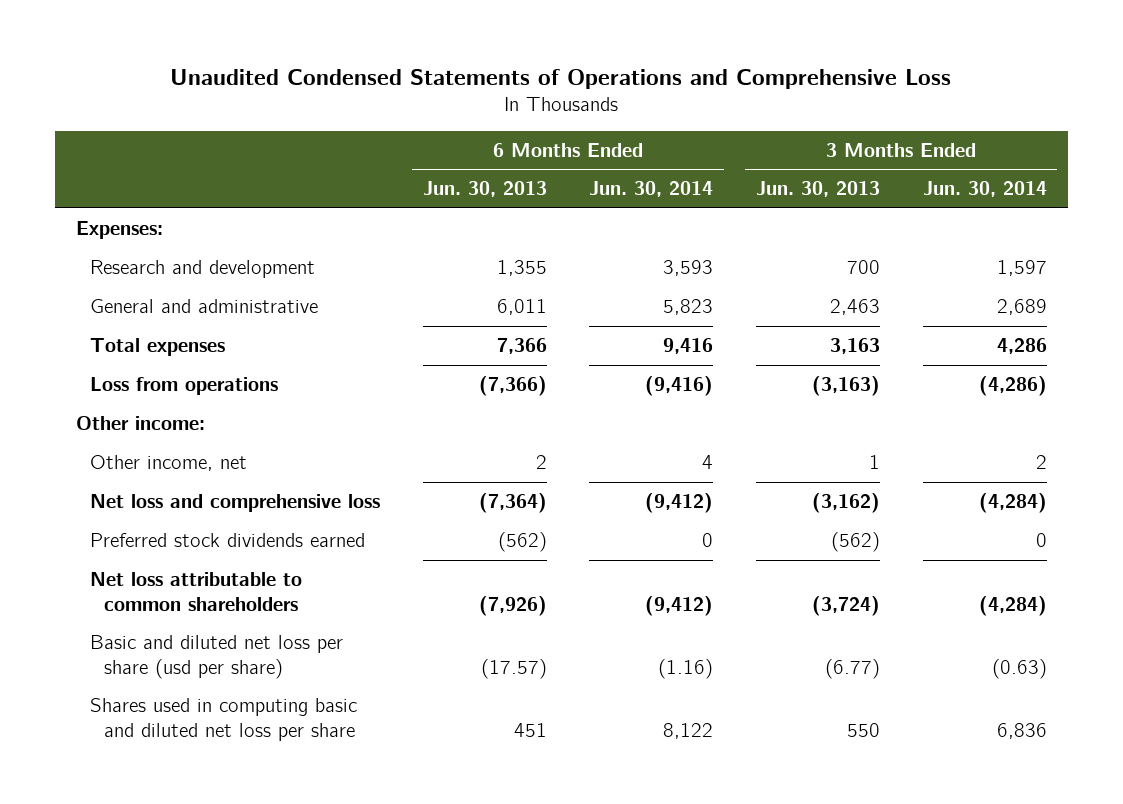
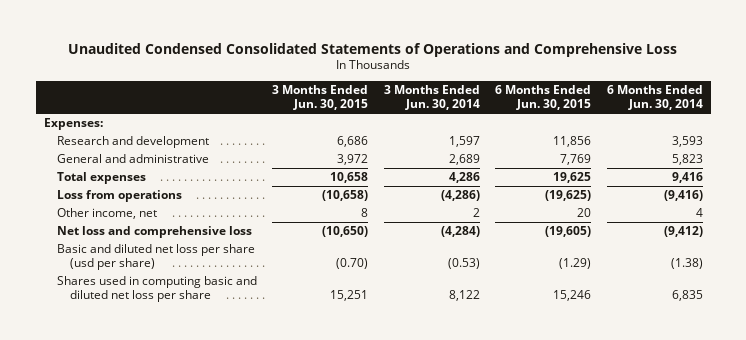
[170,69,952,90] Unaudited Condensed Statements of Operations and Comprehensive Loss -> [68,42,678,57] Unaudited Condensed Consolidated Statements of Operations and Comprehensive Loss
[422,181,547,198] Jun. 30, 2013 -> none
[756,181,881,198] Jun. 30, 2013 -> none
none -> [272,85,369,111] 3 Months Ended Jun. 30, 2015
none -> [495,85,592,111] 6 Months Ended Jun. 30, 2015
[76,415,206,430] Other income: -> none
[90,532,366,547] Preferred stock dividends earned -> none
[90,571,303,611] Net loss attributable to common shareholders -> none
[658,658,714,679] (1.16) -> [670,257,703,269] (1.38)
[991,658,1047,679] (0.63) -> [447,257,480,269] (0.53)
[663,722,714,739] 8,122 -> [671,289,703,301] 6,835
[996,722,1047,739] 6,836 -> [448,289,480,301] 8,122

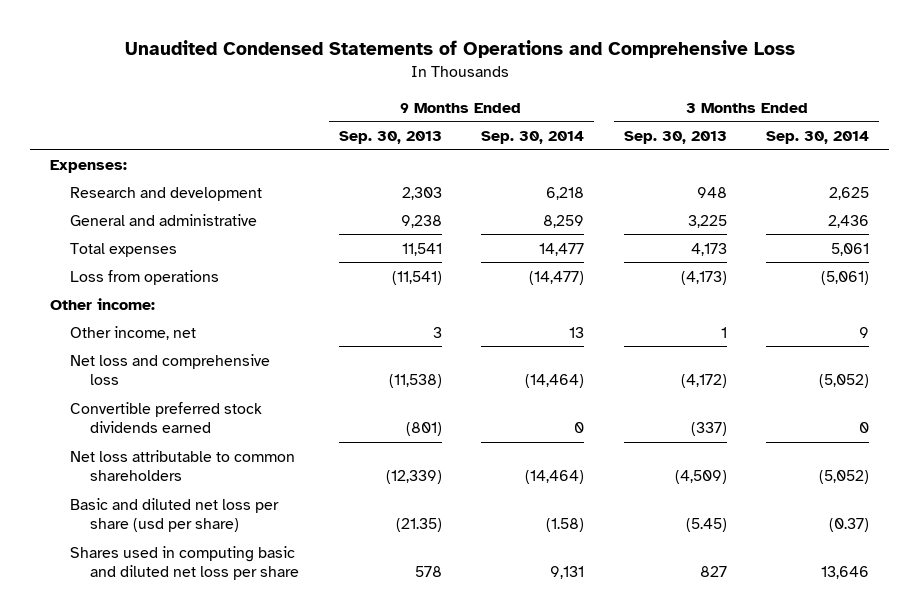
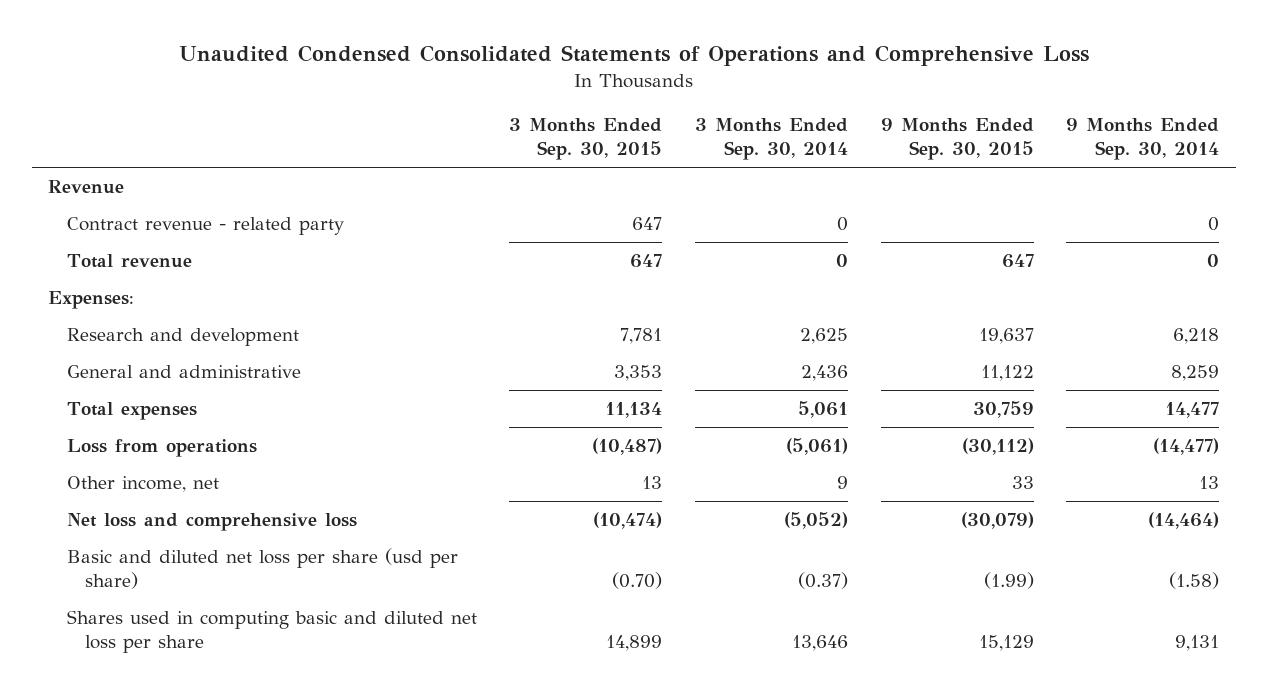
[124,39,795,58] Unaudited Condensed Statements of Operations and Comprehensive Loss -> [178,45,1089,67] Unaudited Condensed Consolidated Statements of Operations and Comprehensive Loss
[338,130,442,144] Sep. 30, 2013 -> none
[623,130,727,144] Sep. 30, 2013 -> none
none -> [509,118,663,161] 3 Months Ended Sep. 30, 2015
none -> [880,118,1034,161] 9 Months Ended Sep. 30, 2015
none -> [48,180,125,195] Revenue
none -> [66,217,344,236] Contract revenue - related party
none -> [66,254,192,269] Total revenue
[49,297,155,310] Other income: -> none
[69,401,262,434] Convertible preferred stock dividends earned -> none
[69,449,295,482] Net loss attributable to common shareholders -> none

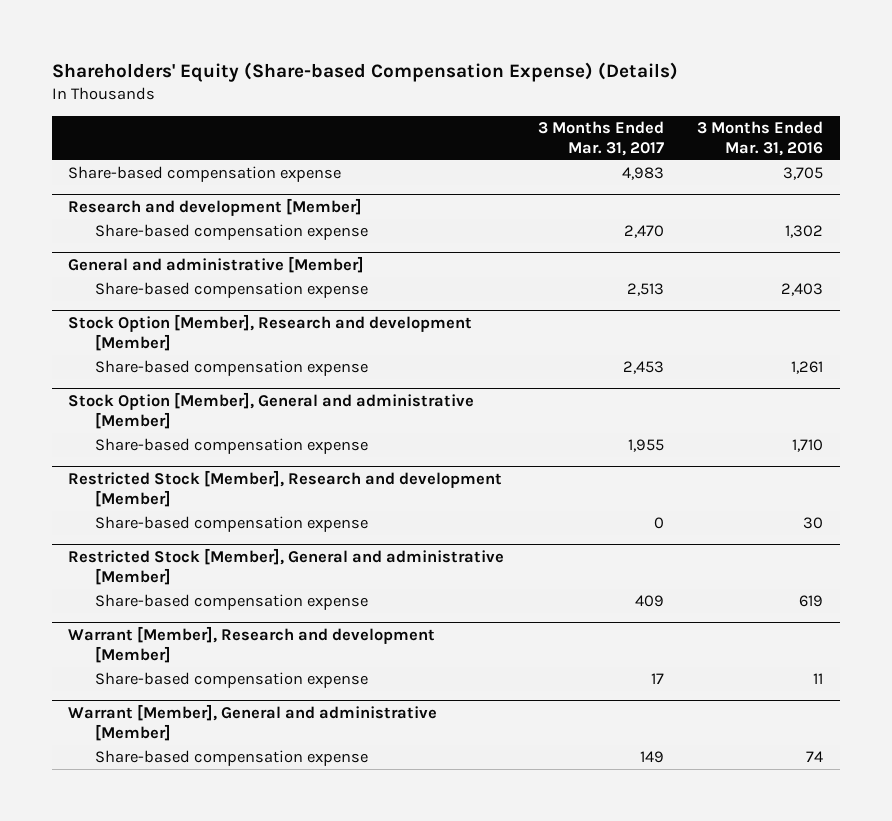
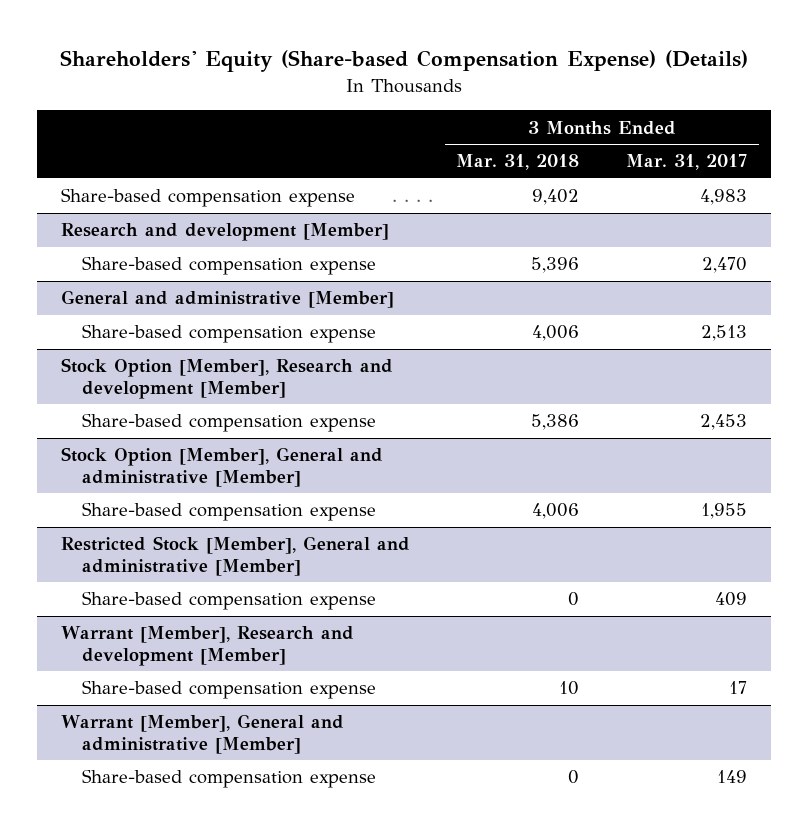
[697,120,824,156] 3 Months Ended Mar. 31, 2016 -> none
none -> [456,154,580,171] Mar. 31, 2018
[68,470,503,507] Restricted Stock [Member], Research and development [Member] -> none
[94,516,368,533] Share-based compensation expense -> none

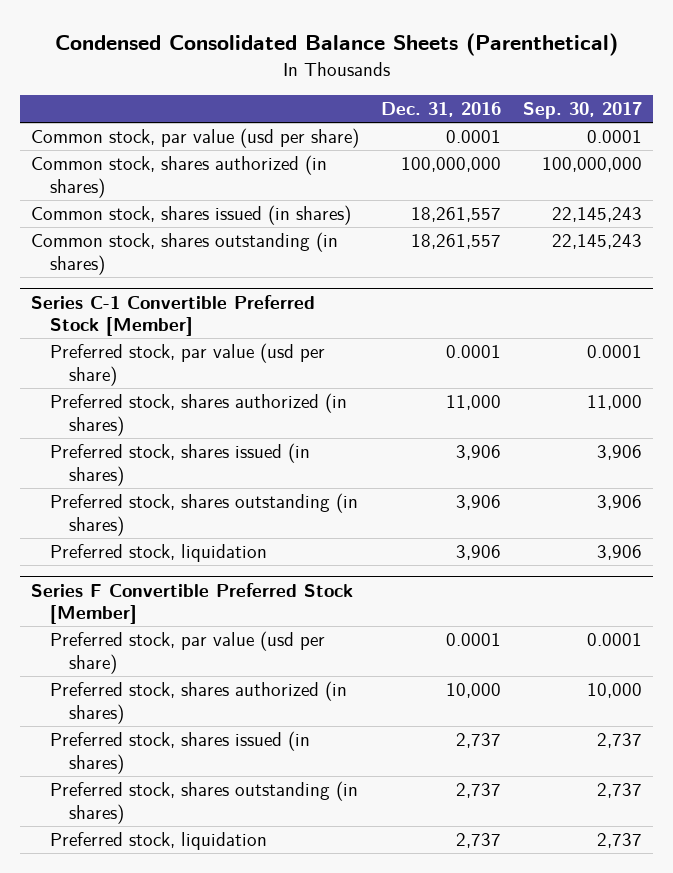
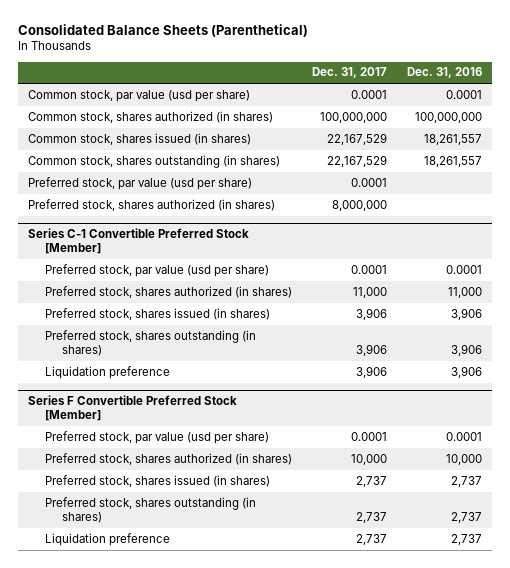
[54,32,618,56] Condensed Consolidated Balance Sheets (Parenthetical) -> [17,24,308,38] Consolidated Balance Sheets (Parenthetical)
[523,102,643,120] Sep. 30, 2017 -> none
none -> [311,67,387,79] Dec. 31, 2017
none -> [27,176,252,190] Preferred stock, par value (usd per share)
none -> [27,198,275,211] Preferred stock, shares authorized (in shares)
[49,544,267,563] Preferred stock, liquidation -> [44,365,170,379] Liquidation preference
[49,832,267,851] Preferred stock, liquidation -> [44,532,170,546] Liquidation preference

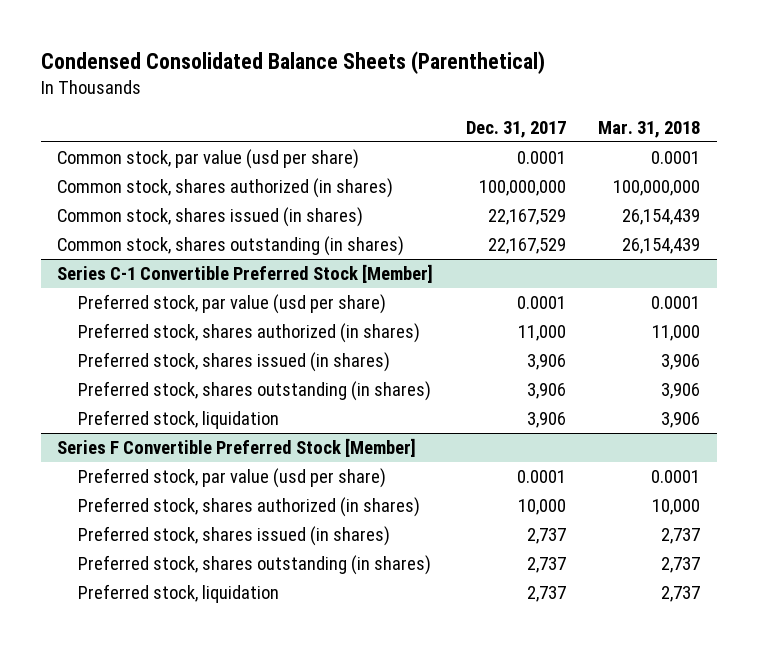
[17,24,308,38] Consolidated Balance Sheets (Parenthetical) -> [40,51,545,75] Condensed Consolidated Balance Sheets (Parenthetical)
[407,67,483,79] Dec. 31, 2016 -> none
none -> [598,120,701,138] Mar. 31, 2018
[27,176,252,190] Preferred stock, par value (usd per share) -> none
[27,198,275,211] Preferred stock, shares authorized (in shares) -> none
[44,365,170,379] Liquidation preference -> [78,410,280,430] Preferred stock, liquidation
[44,532,170,546] Liquidation preference -> [78,584,280,604] Preferred stock, liquidation

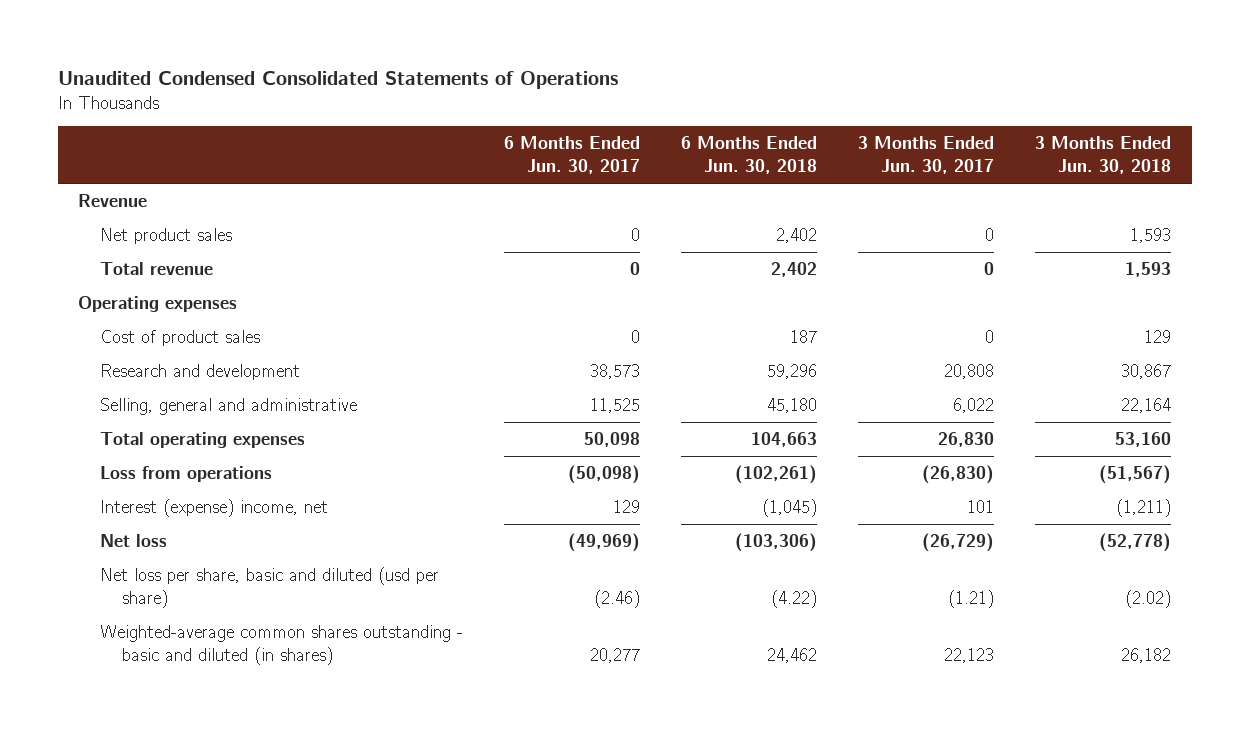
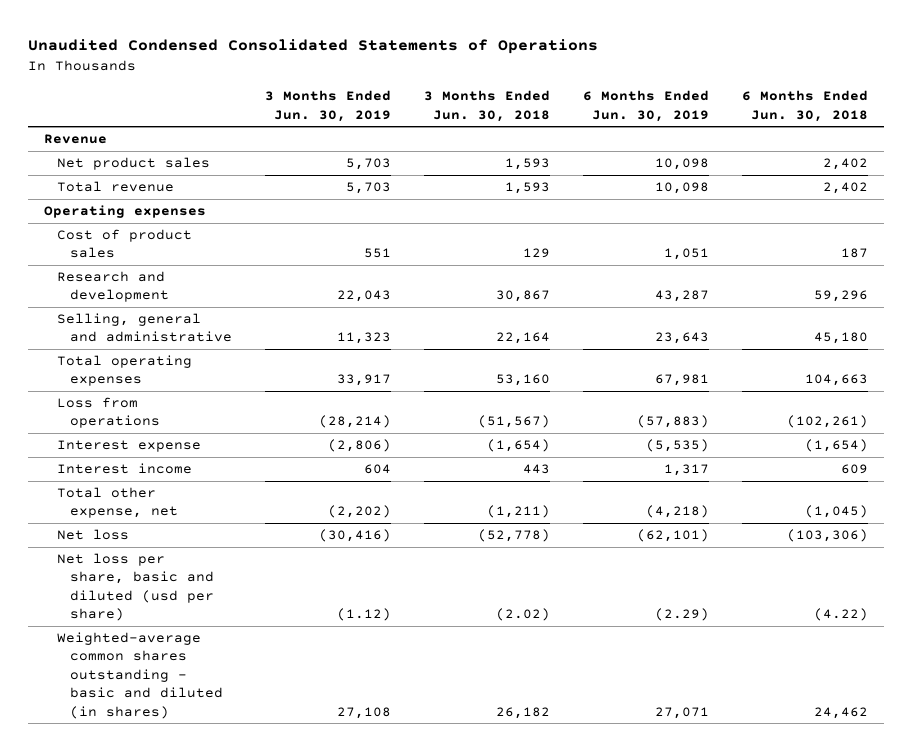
[503,136,640,175] 6 Months Ended Jun. 30, 2017 -> none
[858,136,995,175] 3 Months Ended Jun. 30, 2017 -> none
none -> [264,90,391,122] 3 Months Ended Jun. 30, 2019
none -> [582,90,709,122] 6 Months Ended Jun. 30, 2019
none -> [56,440,201,453] Interest expense
none -> [56,463,192,475] Interest income
[99,499,328,518] Interest (expense) income, net -> [56,487,178,519] Total other expense, net

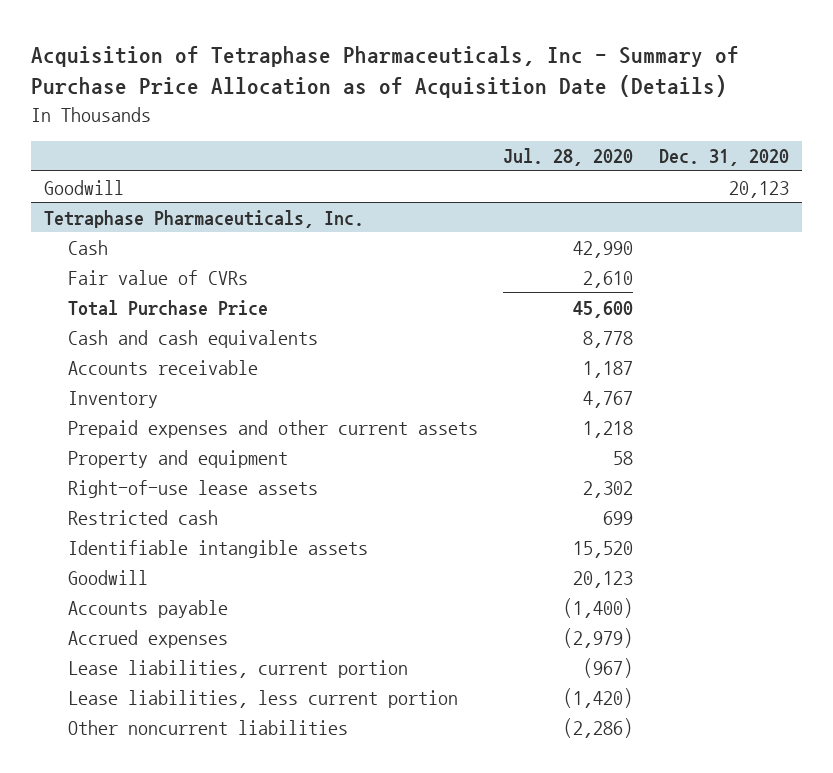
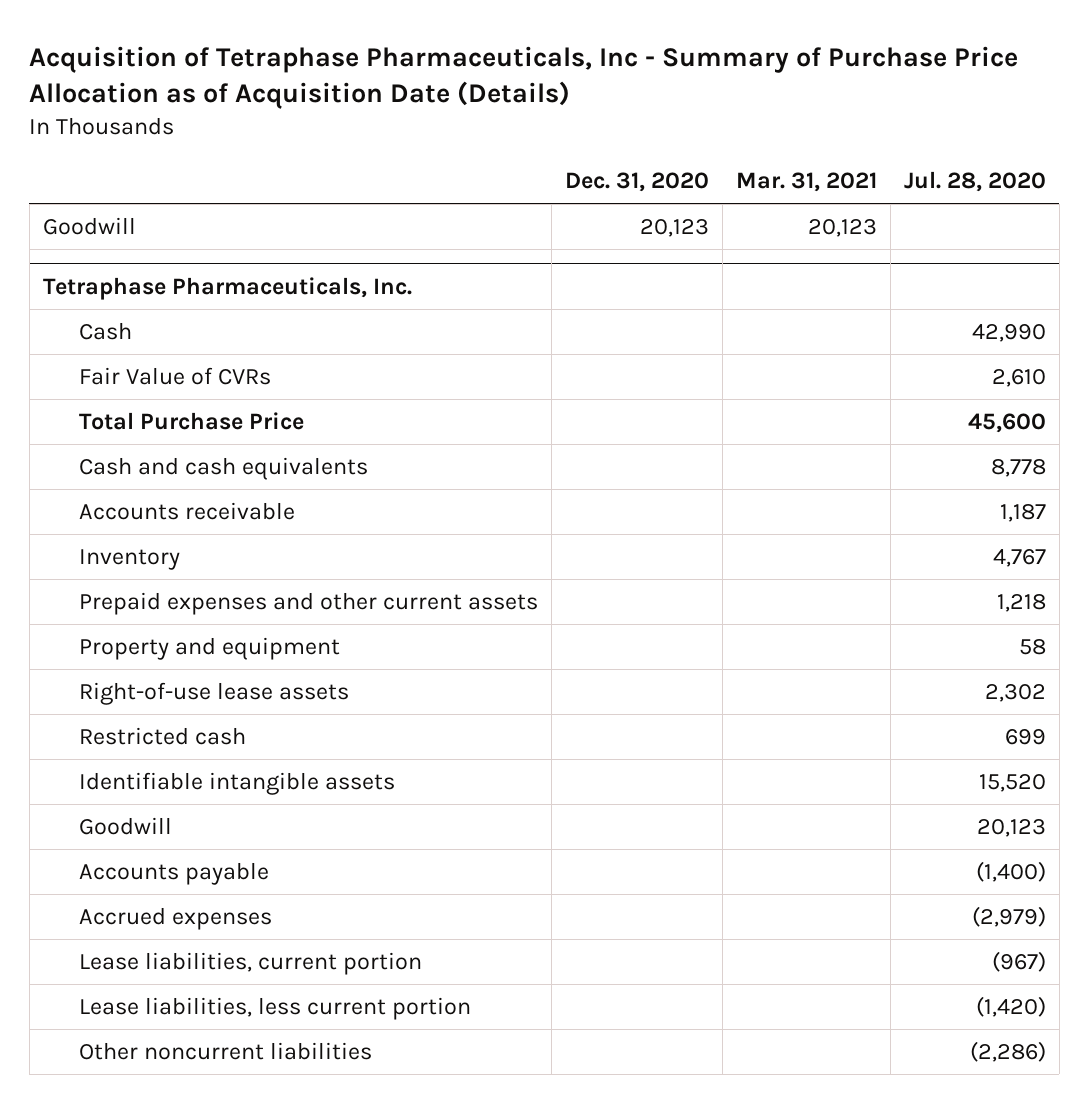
none -> [735,171,877,192] Mar. 31, 2021
[67,269,248,285] Fair value of CVRs -> [79,367,272,386] Fair Value of CVRs

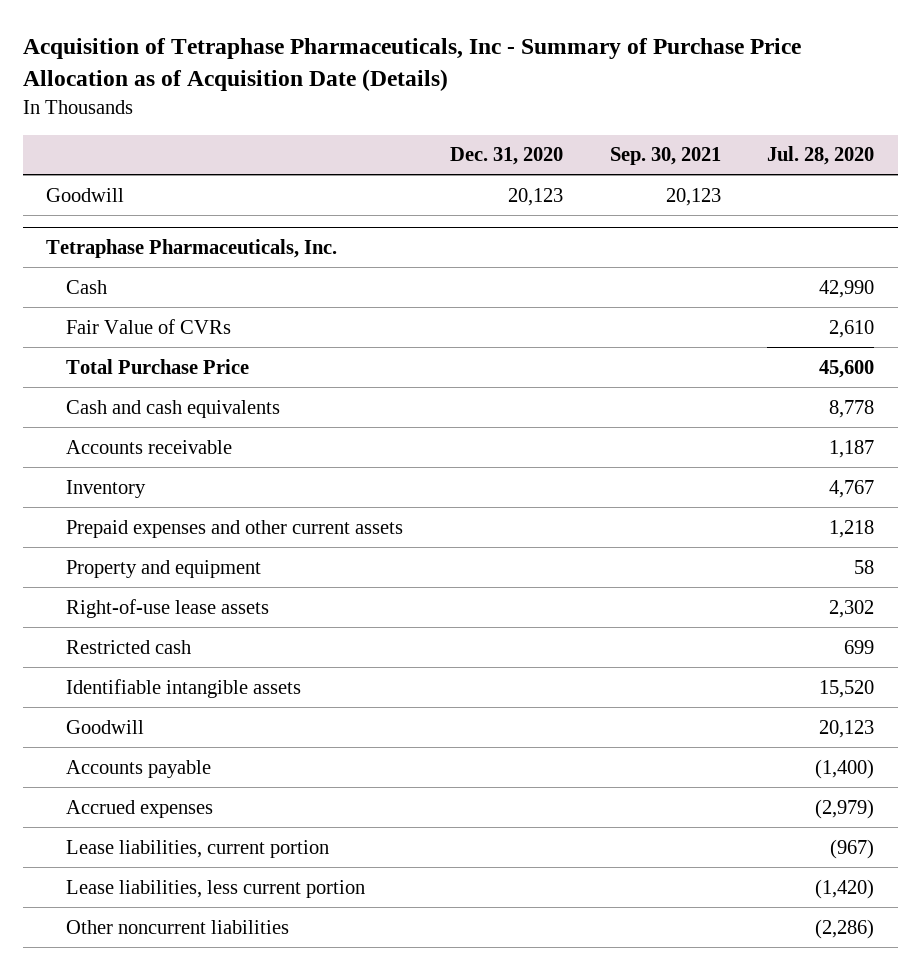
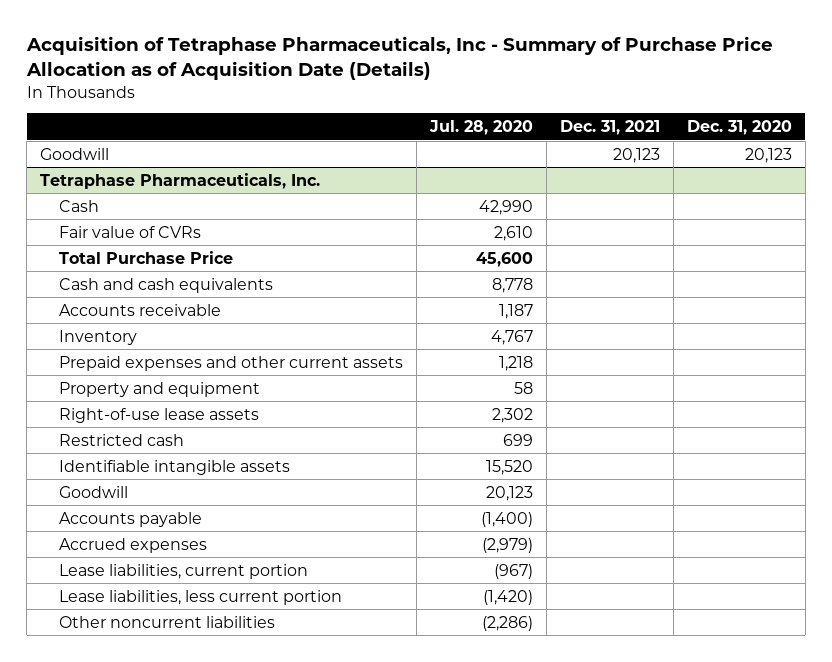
[609,147,721,166] Sep. 30, 2021 -> none
none -> [559,120,660,136] Dec. 31, 2021
[66,318,232,334] Fair Value of CVRs -> [59,225,202,238] Fair value of CVRs

